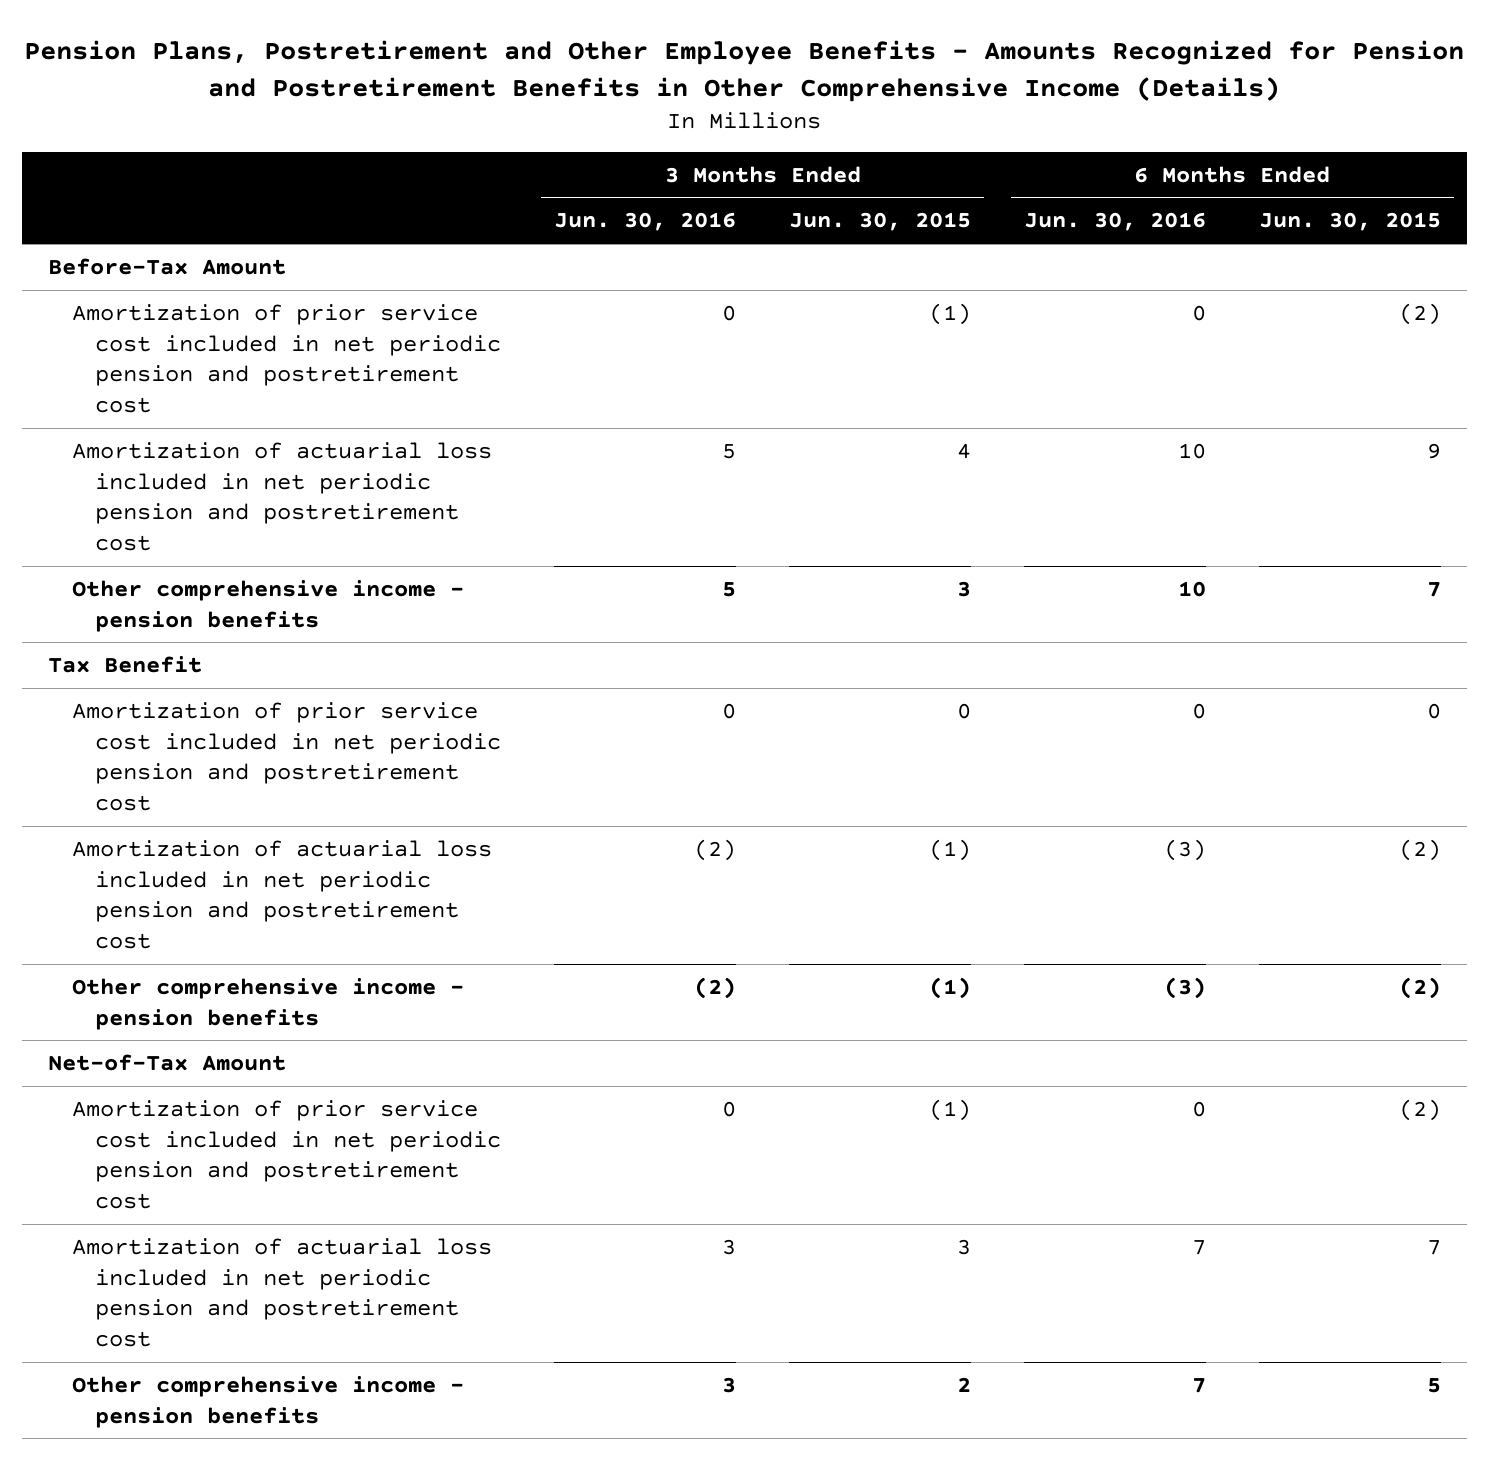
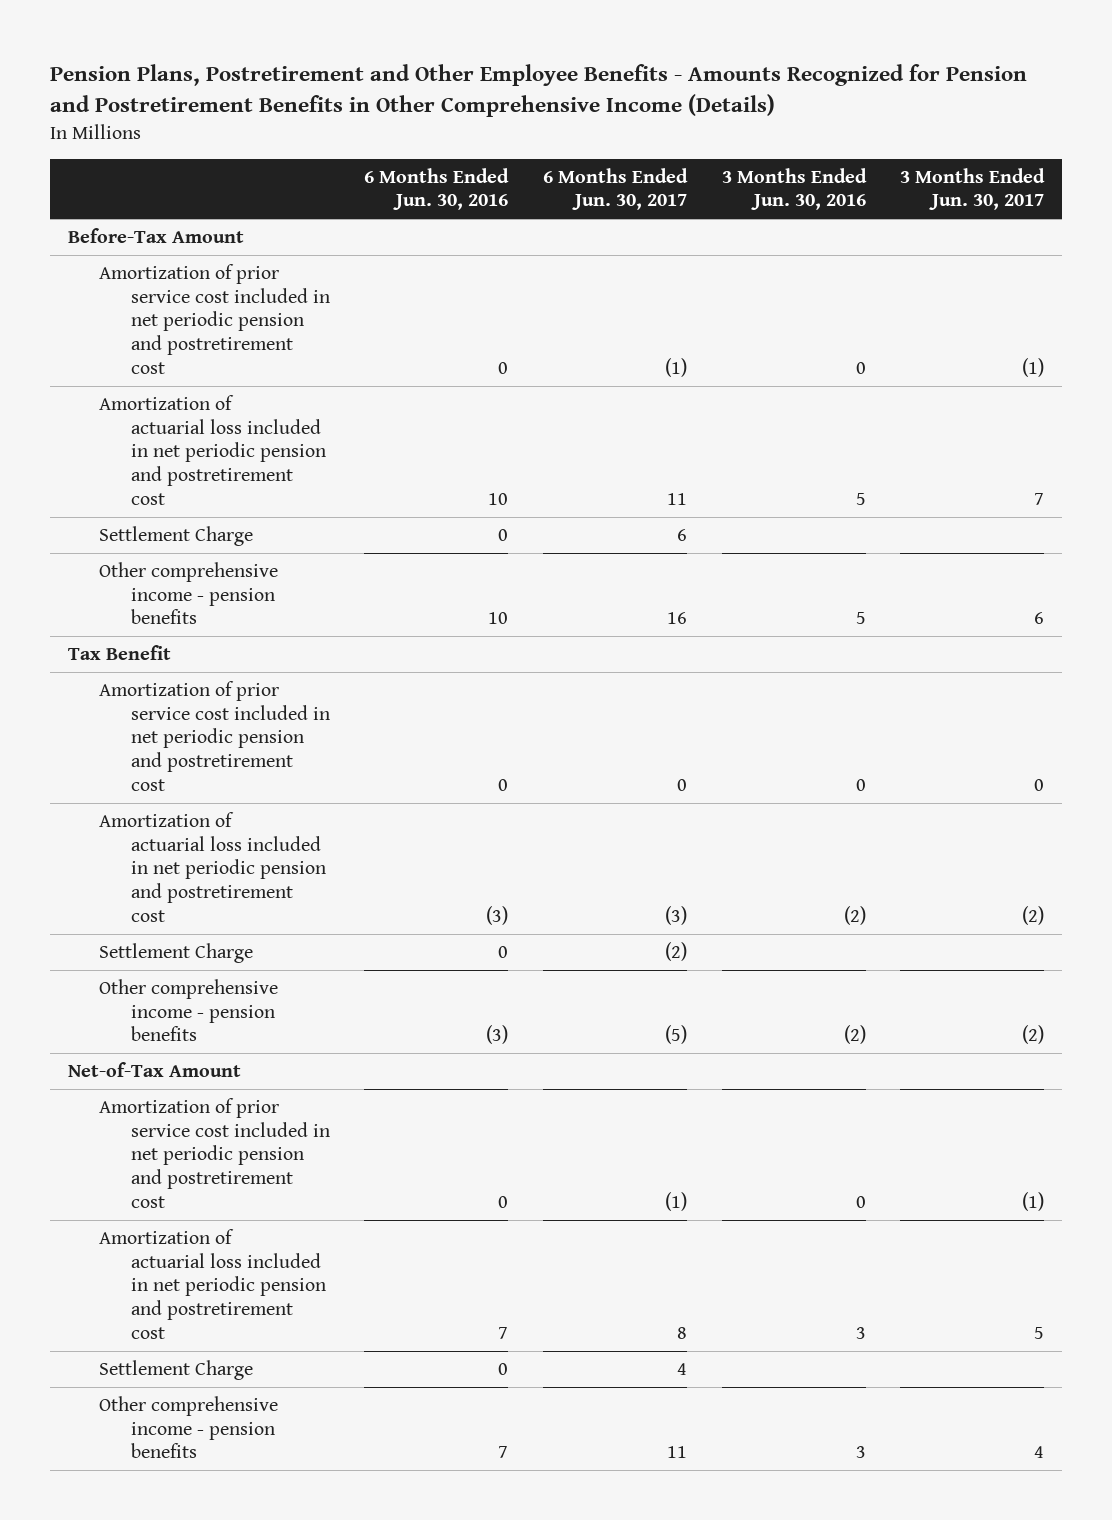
[788,212,971,232] Jun. 30, 2015 -> none
[1258,212,1441,232] Jun. 30, 2015 -> none
none -> [543,167,689,211] 6 Months Ended Jun. 30, 2017
none -> [900,167,1046,211] 3 Months Ended Jun. 30, 2017
none -> [99,526,254,547] Settlement Charge
none -> [99,943,254,964] Settlement Charge
none -> [99,1360,254,1381] Settlement Charge

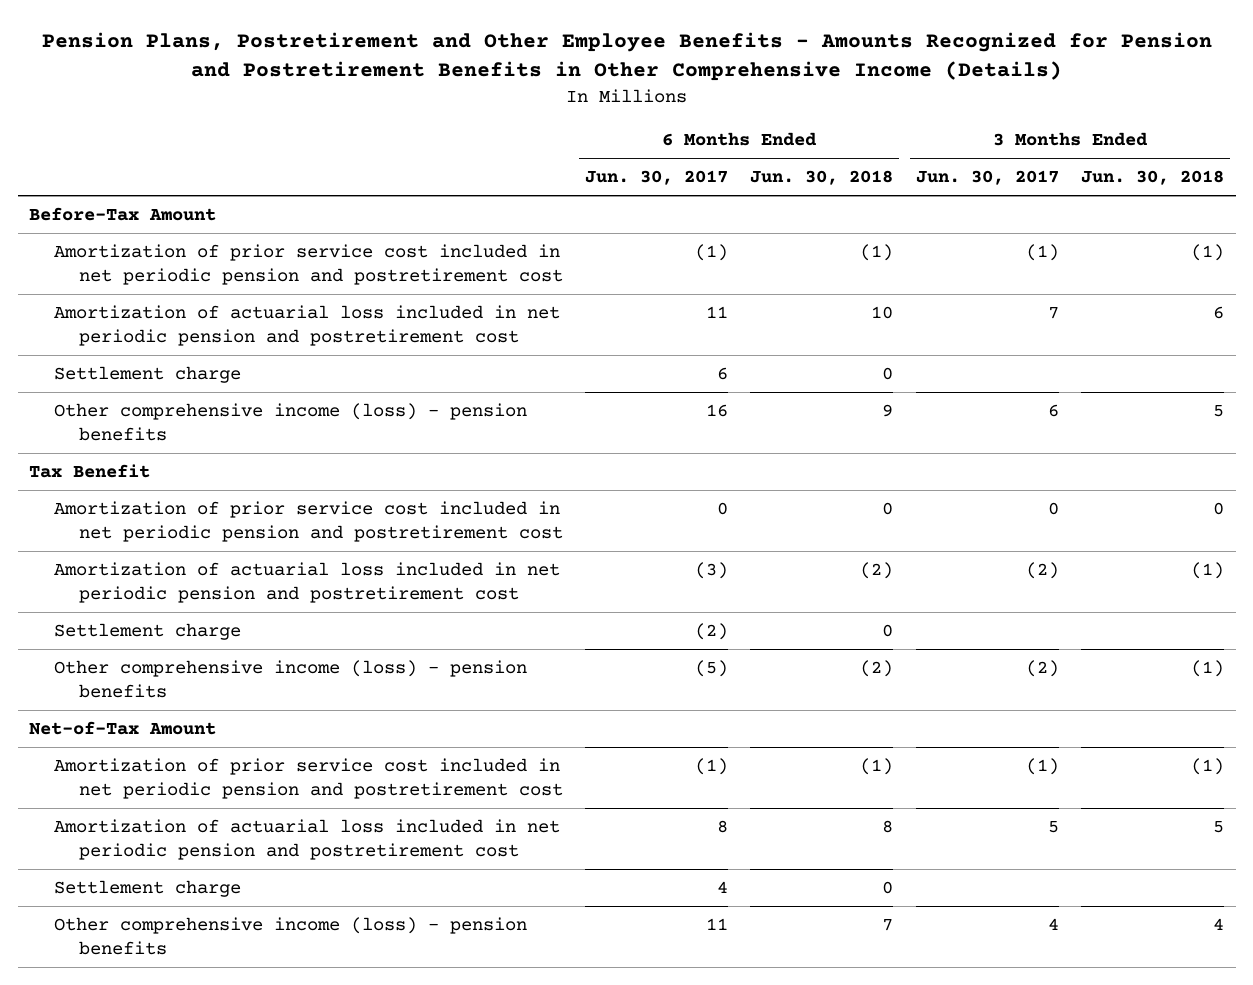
[364,167,510,211] 6 Months Ended Jun. 30, 2016 -> none
[721,167,867,211] 3 Months Ended Jun. 30, 2016 -> none
none -> [750,170,894,186] Jun. 30, 2018
none -> [1081,170,1225,186] Jun. 30, 2018
[99,526,254,547] Settlement Charge -> [53,366,241,384] Settlement charge
[99,562,279,625] Other comprehensive income - pension benefits -> [53,403,527,441] Other comprehensive income (loss) - pension benefits
[99,943,254,964] Settlement Charge -> [53,623,241,641] Settlement charge
[99,979,279,1042] Other comprehensive income - pension benefits -> [53,660,527,698] Other comprehensive income (loss) - pension benefits
[99,1360,254,1381] Settlement Charge -> [53,880,241,898] Settlement charge
[99,1396,279,1459] Other comprehensive income - pension benefits -> [53,917,527,955] Other comprehensive income (loss) - pension benefits

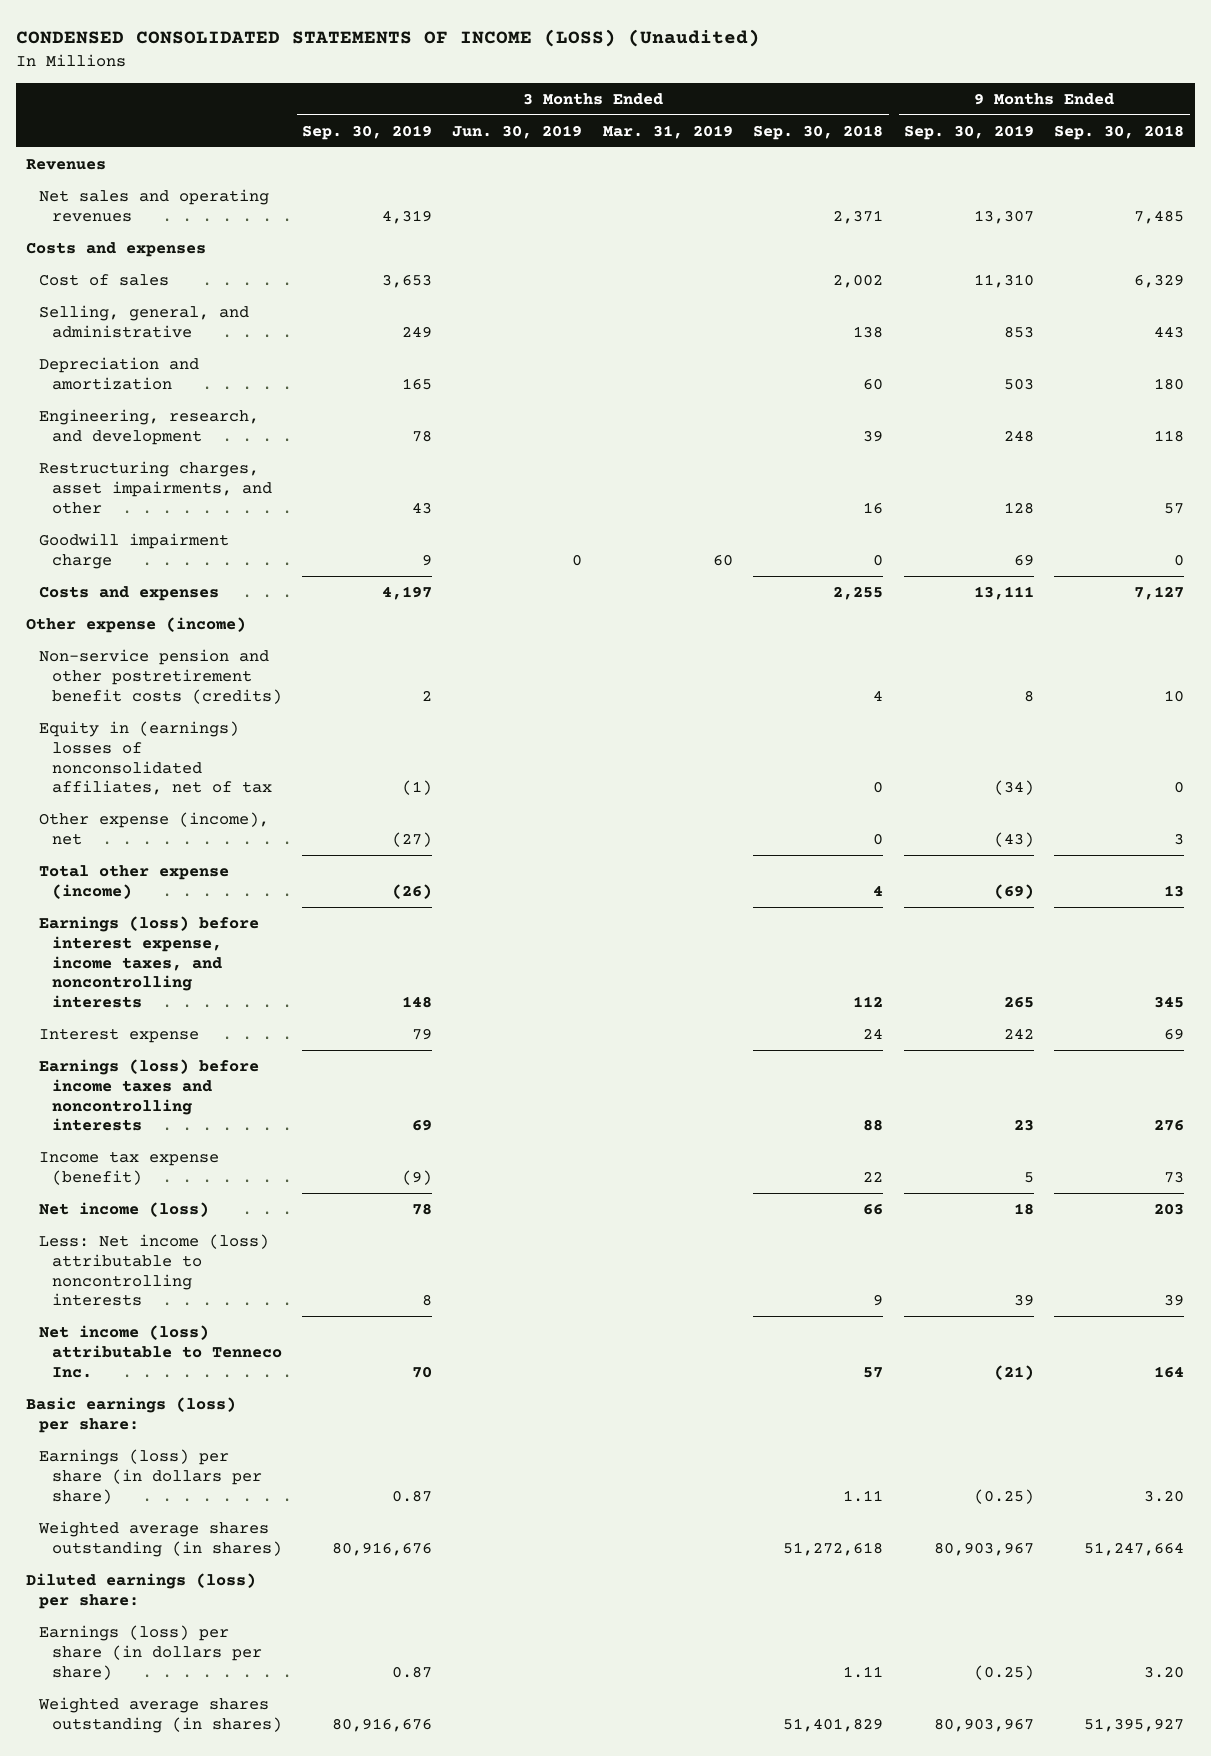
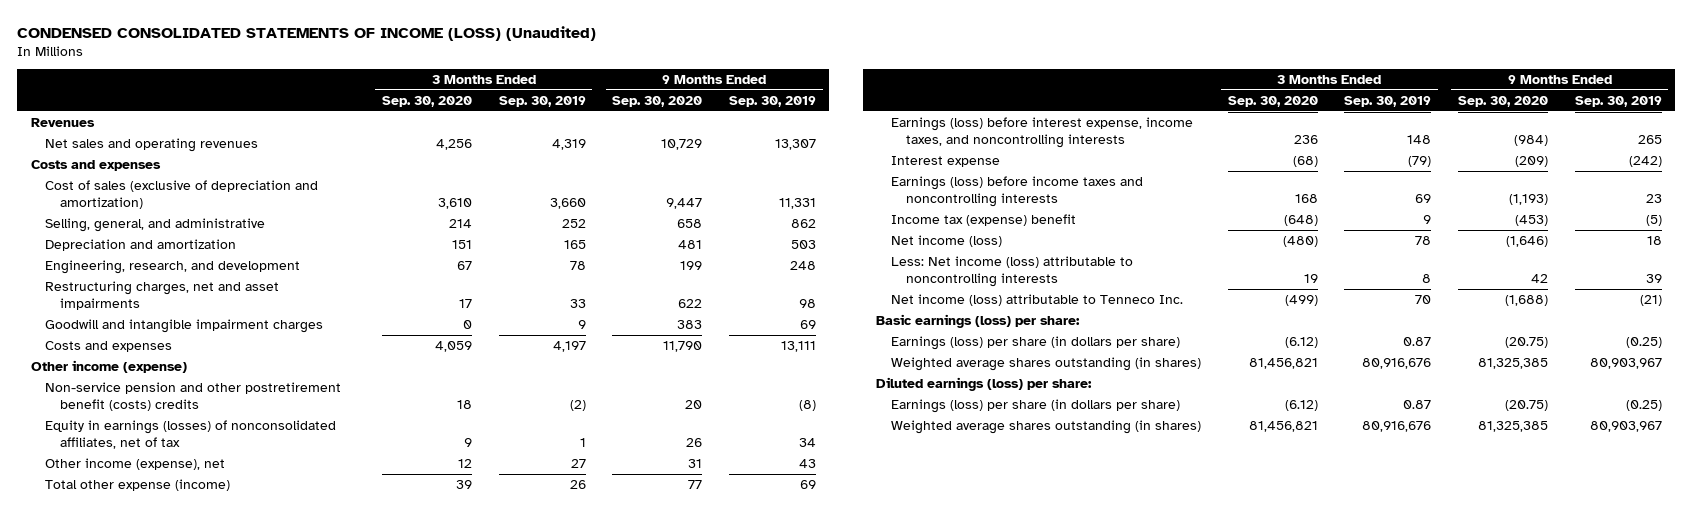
[452,124,583,139] Jun. 30, 2019 -> none
[602,124,733,139] Mar. 31, 2019 -> none
[753,124,884,140] Sep. 30, 2018 -> none
[1054,124,1185,140] Sep. 30, 2018 -> none
none -> [381,95,472,107] Sep. 30, 2020
none -> [612,95,703,107] Sep. 30, 2020
[39,273,170,286] Cost of sales -> none
none -> [45,179,319,210] Cost of sales (exclusive of depreciation and amortization)
[401,325,432,338] 249 -> [561,218,586,228] 252
[1003,325,1034,338] 853 -> [790,218,816,228] 862
[39,460,272,514] Restructuring charges, asset impairments, and other -> [45,280,280,311] Restructuring charges, net and asset impairments
[411,501,432,514] 43 -> [569,299,586,309] 33
[1003,501,1034,514] 128 -> [798,299,816,309] 98
[39,532,230,569] Goodwill impairment charge -> [45,318,324,333] Goodwill and intangible impairment charges
[26,616,247,633] Other expense (income) -> [30,359,187,373] Other income (expense)
[39,648,282,704] Non-service pension and other postretirement benefit costs (credits) -> [45,381,342,412] Non-service pension and other postretirement benefit (costs) credits
[421,689,432,701] 2 -> [569,400,586,412] (2)
[1023,689,1034,702] 8 -> [798,400,816,412] (8)
[39,720,272,796] Equity in (earnings) losses of nonconsolidated affiliates, net of tax -> [45,419,337,450] Equity in earnings (losses) of nonconsolidated affiliates, net of tax
[401,780,432,796] (1) -> [579,438,586,448] 1
[993,780,1034,796] (34) -> [798,438,816,448] 34
[39,811,270,845] Other expense (income), net -> [45,457,226,470] Other income (expense), net
[391,831,432,847] (27) -> [570,458,586,468] 27
[993,831,1034,847] (43) -> [798,458,816,468] 43
[391,883,432,899] (26) -> [569,479,586,489] 26
[993,883,1034,899] (69) -> [799,479,816,489] 69
[411,1027,432,1040] 79 -> [1408,155,1432,167] (79)
[1003,1027,1034,1039] 242 -> [1628,155,1662,167] (242)
[39,1150,220,1185] Income tax expense (benefit) -> [890,213,1076,226] Income tax (expense) benefit
[401,1169,432,1185] (9) -> [1423,214,1432,224] 9
[1023,1171,1034,1183] 5 -> [1645,214,1662,226] (5)

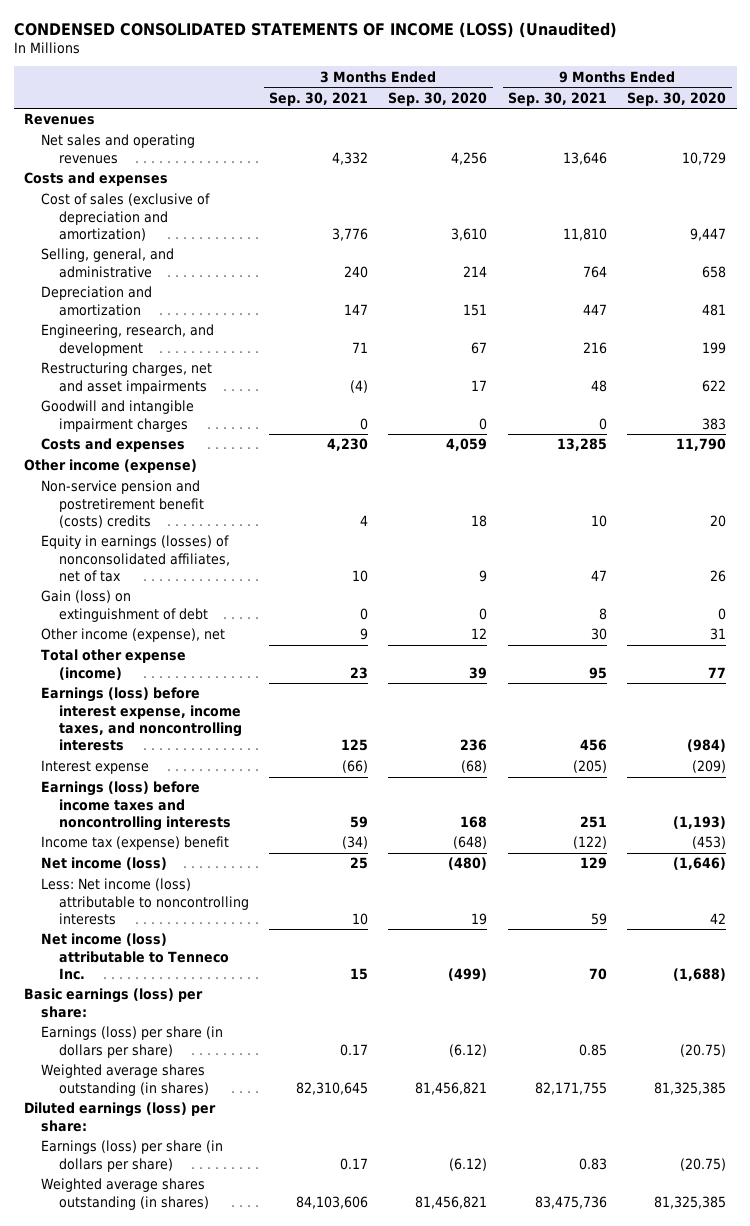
[498,95,586,107] Sep. 30, 2019 -> none
[728,95,816,107] Sep. 30, 2019 -> none
none -> [269,91,369,106] Sep. 30, 2021
none -> [507,91,607,106] Sep. 30, 2021
[45,381,342,412] Non-service pension and other postretirement benefit (costs) credits -> [41,480,204,528] Non-service pension and postretirement benefit (costs) credits
none -> [41,590,208,622] Gain (loss) on extinguishment of debt

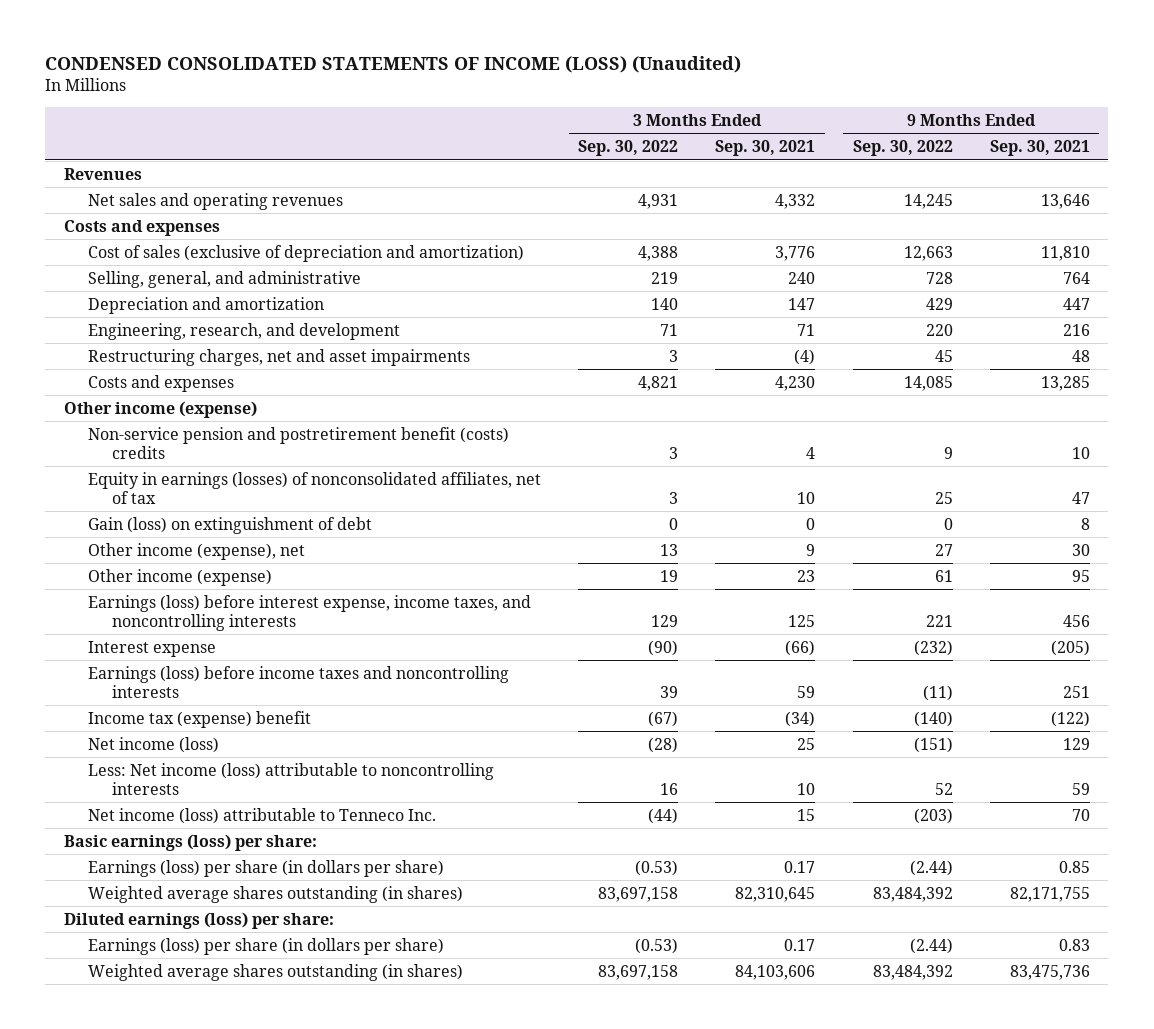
[388,91,488,106] Sep. 30, 2020 -> none
[627,91,727,106] Sep. 30, 2020 -> none
none -> [578,140,679,157] Sep. 30, 2022
none -> [852,140,953,157] Sep. 30, 2022
[41,400,195,432] Goodwill and intangible impairment charges -> none
[41,649,187,680] Total other expense (income) -> [88,568,273,586] Other income (expense)

